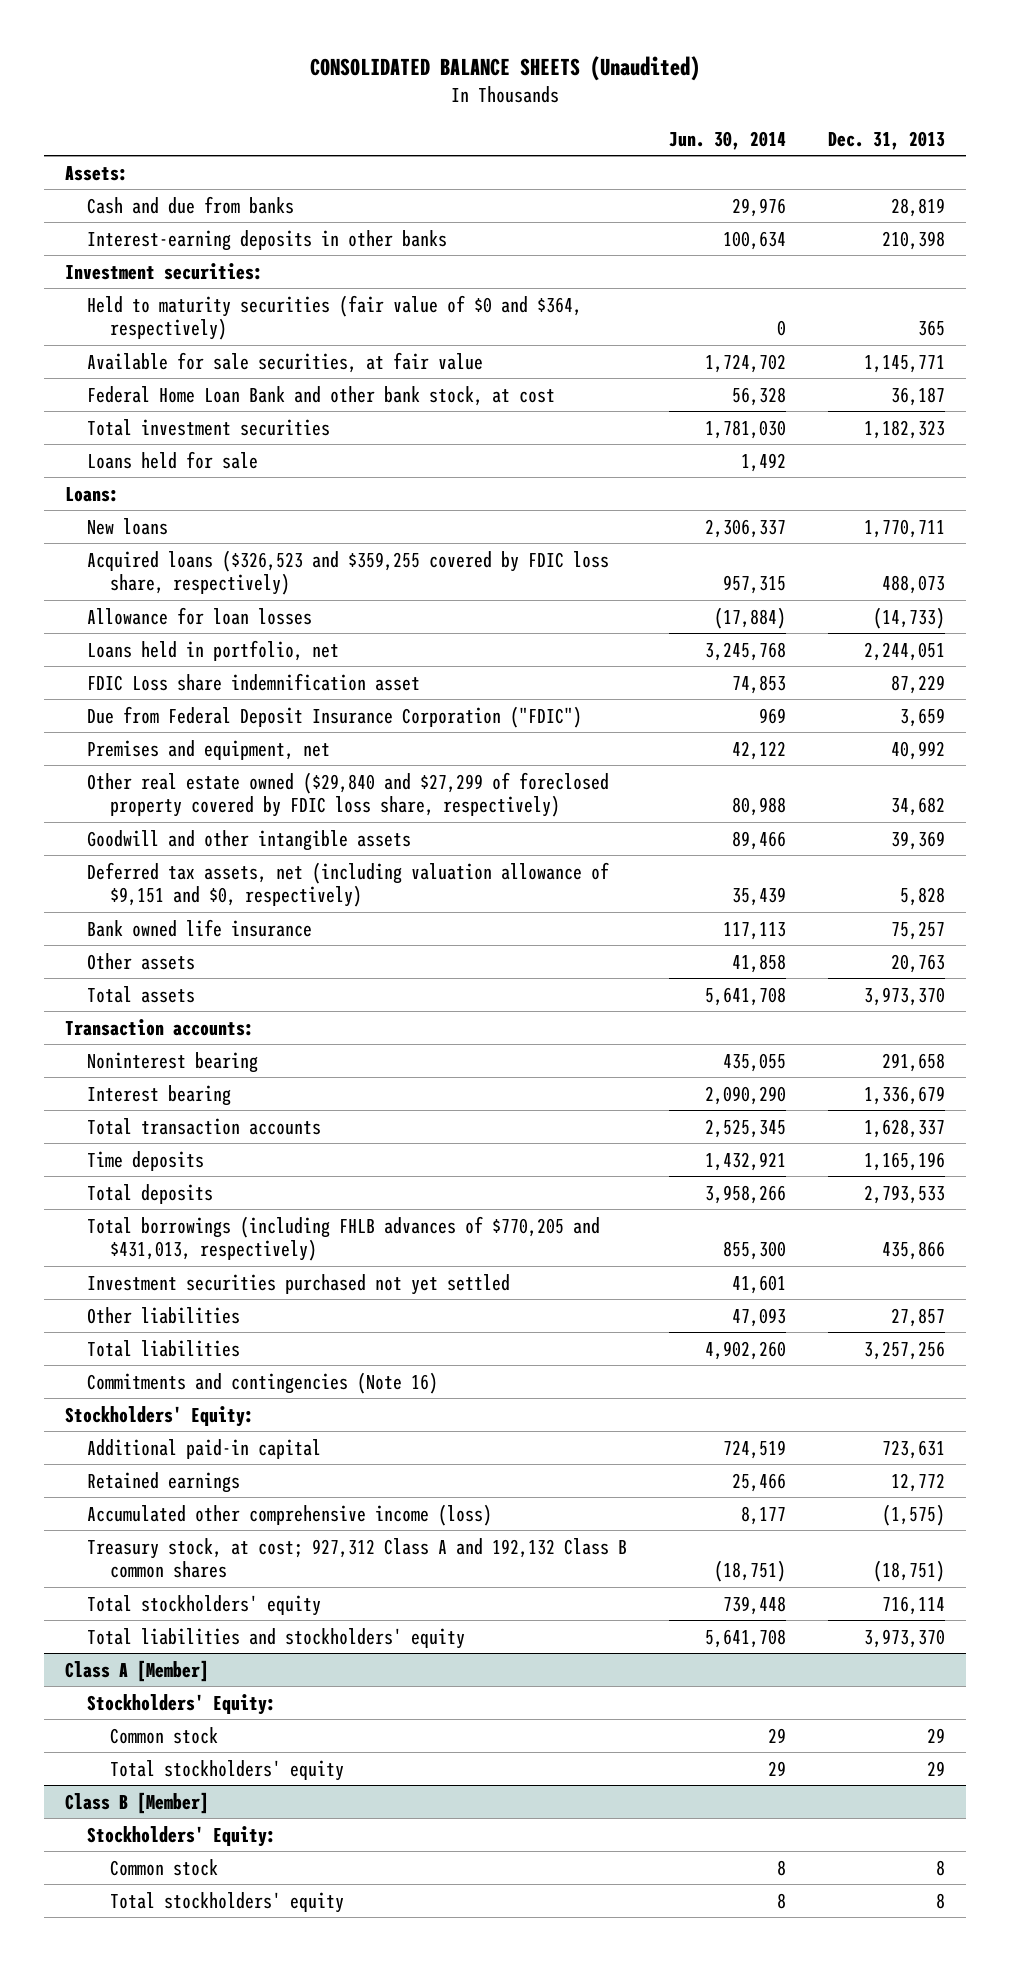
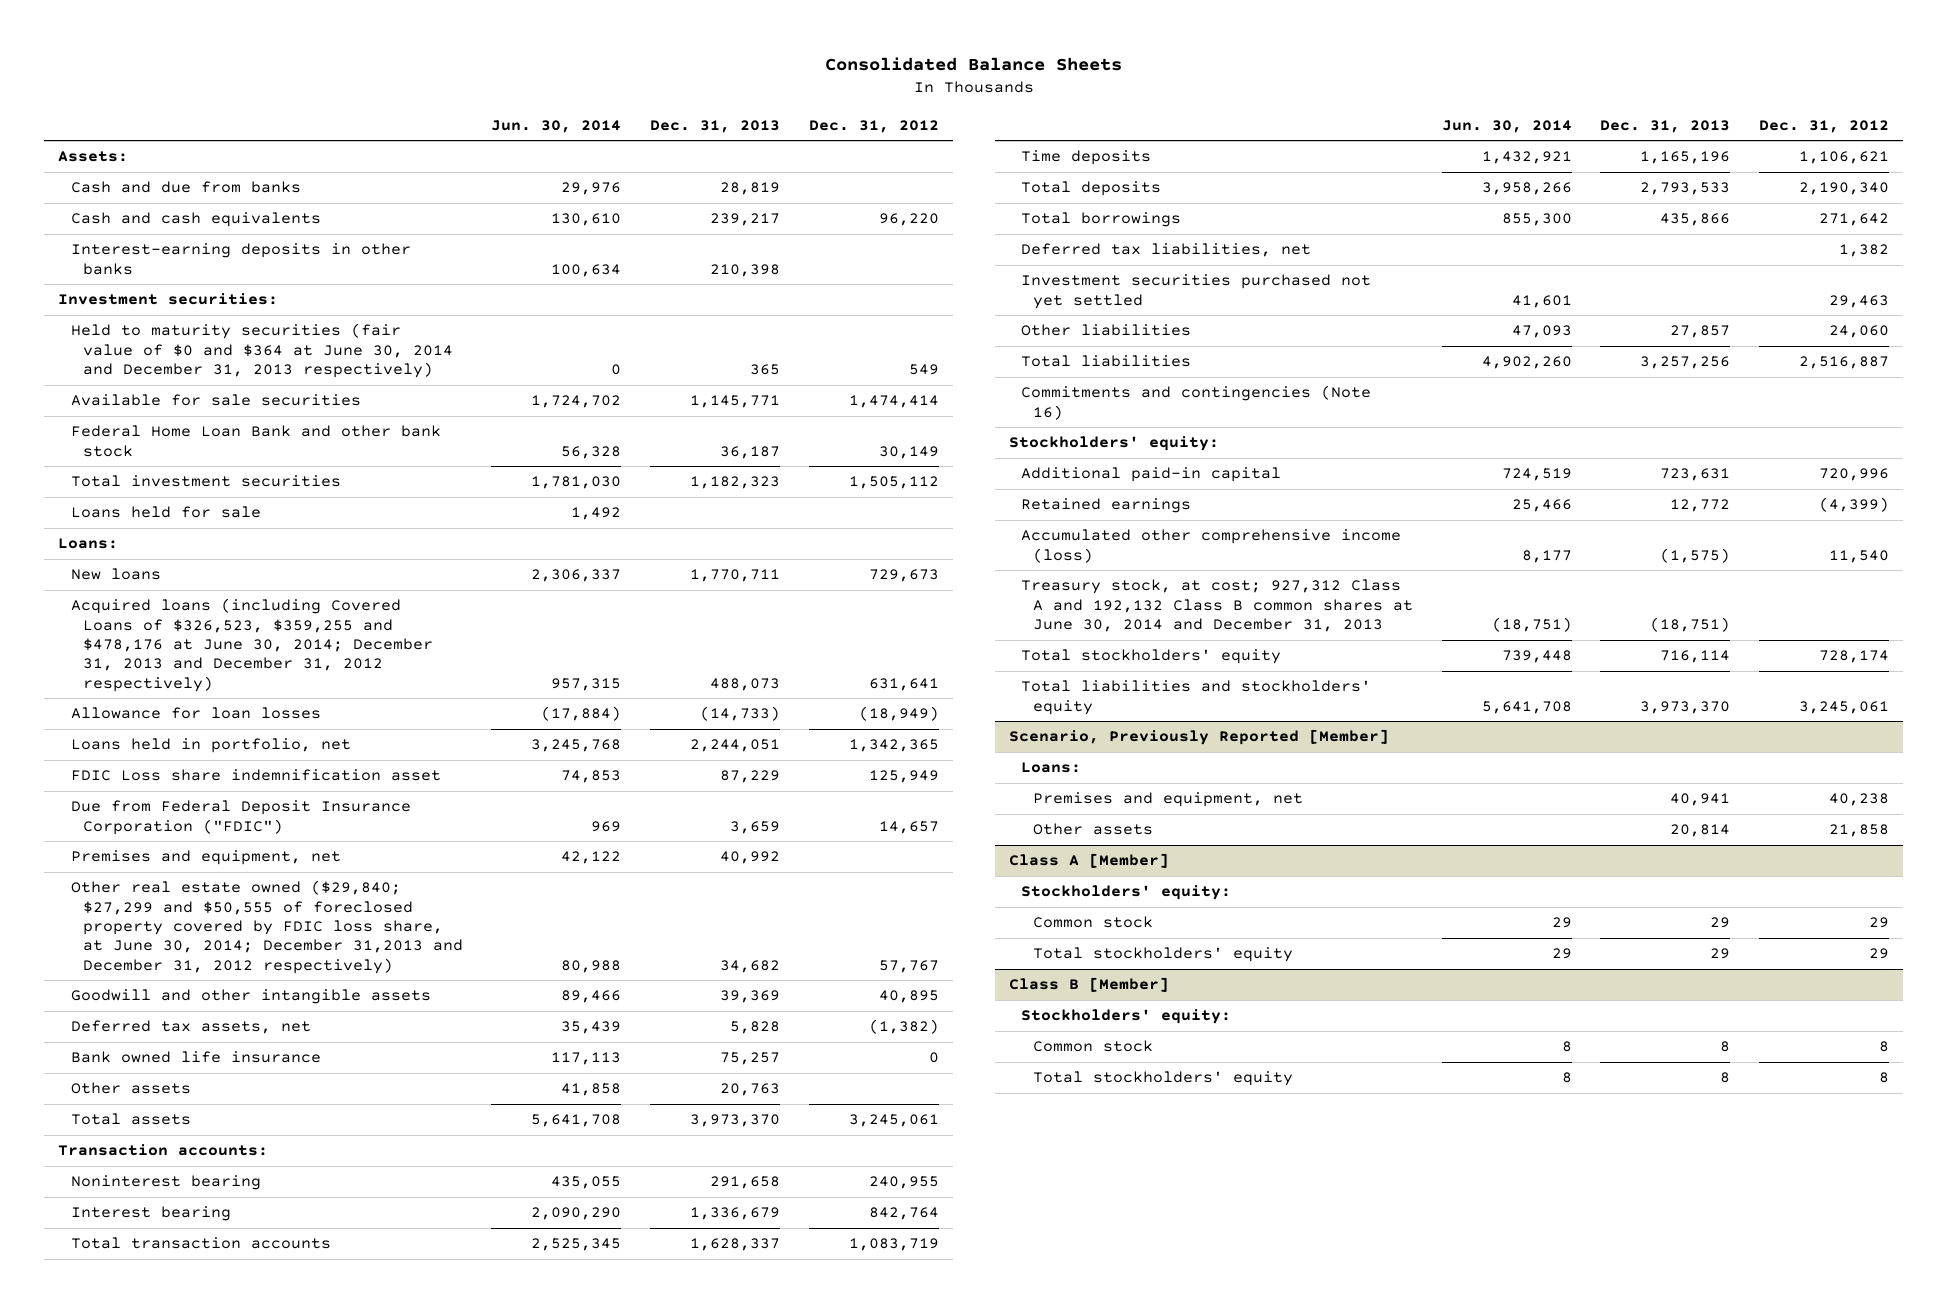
[309,55,700,81] CONSOLIDATED BALANCE SHEETS (Unaudited) -> [824,56,1122,71] Consolidated Balance Sheets
none -> [808,119,939,133] Dec. 31, 2012
none -> [70,212,321,228] Cash and cash equivalents
[87,294,583,341] Held to maturity securities (fair value of $0 and $364, respectively) -> [70,323,453,379] Held to maturity securities (fair value of $0 and $364 at June 30, 2014 and December 31, 2013 respectively)
[87,351,484,373] Available for sale securities, at fair value -> [70,394,361,407] Available for sale securities
[87,385,556,406] Federal Home Loan Bank and other bank stock, at cost -> [70,425,441,457] Federal Home Loan Bank and other bank stock
[87,549,610,596] Acquired loans ($326,523 and $359,255 covered by FDIC loss share, respectively) -> [70,598,433,692] Acquired loans (including Covered Loans of $326,523, $359,255 and $478,176 at June 30, 2014; December 31, 2013 and December 31, 2012 respectively)
[87,771,610,818] Other real estate owned ($29,840 and $27,299 of foreclosed property covered by FDIC loss share, respectively) -> [70,880,463,974] Other real estate owned ($29,840; $27,299 and $50,555 of foreclosed property covered by FDIC loss share, at June 30, 2014; December 31,2013 and December 31, 2012 respectively)
[87,861,610,908] Deferred tax assets, net (including valuation allowance of $9,151 and $0, respectively) -> [70,1020,311,1035] Deferred tax assets, net
[87,1215,601,1262] Total borrowings (including FHLB advances of $770,205 and $431,013, respectively) -> [1021,212,1182,228] Total borrowings
none -> [1021,243,1312,258] Deferred tax liabilities, net
[64,1405,254,1427] Stockholders' Equity: -> [1008,436,1219,452] Stockholders' equity:
[87,1537,628,1579] Treasury stock, at cost; 927,312 Class A and 192,132 Class B common shares -> [1021,579,1414,633] Treasury stock, at cost; 927,312 Class A and 192,132 Class B common shares at June 30, 2014 and December 31, 2013
none -> [1008,729,1389,746] Scenario, Previously Reported [Member]
none -> [1021,762,1082,774] Loans:
none -> [1033,792,1304,808] Premises and equipment, net
none -> [1033,823,1154,836] Other assets
[87,1693,277,1715] Stockholders' Equity: -> [1021,885,1232,901] Stockholders' equity:
[87,1825,277,1847] Stockholders' Equity: -> [1021,1009,1232,1025] Stockholders' equity:

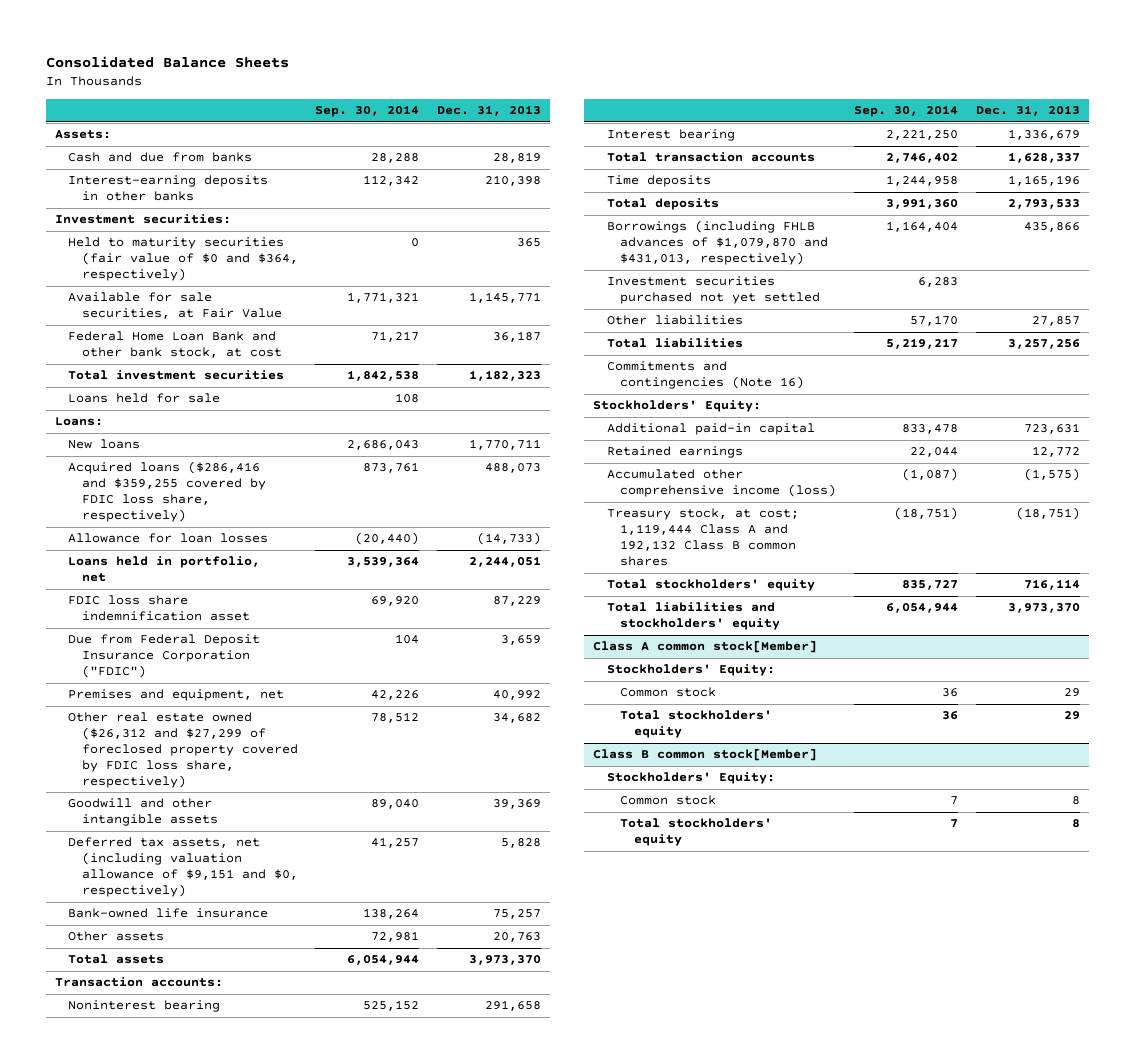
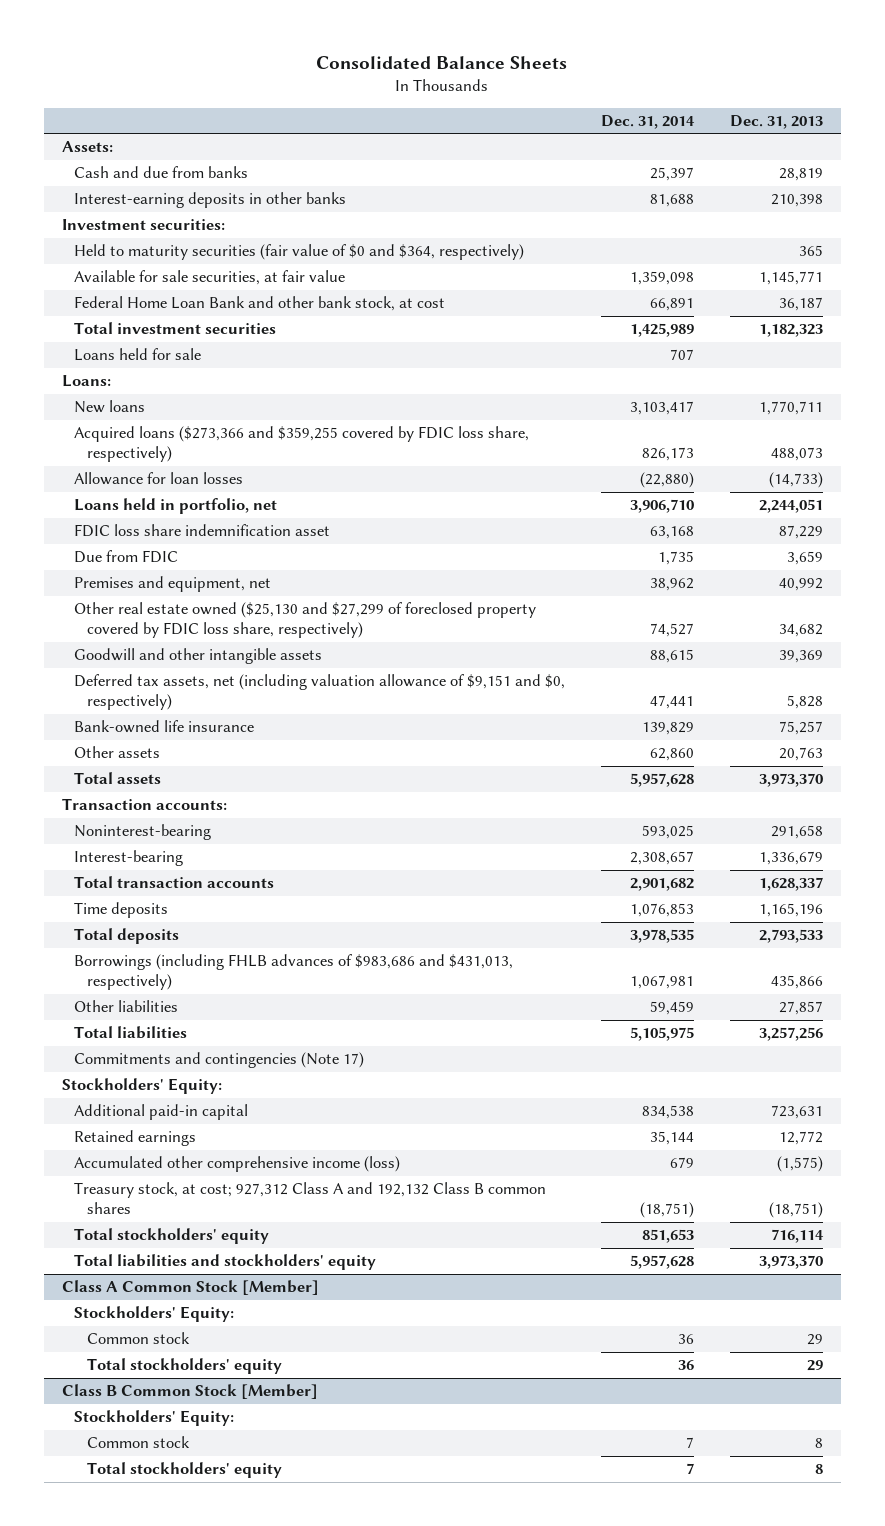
[315,105,420,118] Sep. 30, 2014 -> none
none -> [601,114,696,129] Dec. 31, 2014
[68,292,282,320] Available for sale securities, at Fair Value -> [74,270,346,286] Available for sale securities, at fair value
[68,461,266,523] Acquired loans ($286,416 and $359,255 covered by FDIC loss share, respectively) -> [74,426,530,463] Acquired loans ($273,366 and $359,255 covered by FDIC loss share, respectively)
[68,634,261,679] Due from Federal Deposit Insurance Corporation ("FDIC") -> [74,550,179,564] Due from FDIC
[68,712,298,789] Other real estate owned ($26,312 and $27,299 of foreclosed property covered by FDIC loss share, respectively) -> [74,602,537,639] Other real estate owned ($25,130 and $27,299 of foreclosed property covered by FDIC loss share, respectively)
[68,1000,221,1013] Noninterest bearing -> [74,824,212,841] Noninterest-bearing
[606,129,735,142] Interest bearing -> [74,850,184,867] Interest-bearing
[606,276,821,305] Investment securities purchased not yet settled -> none
[606,220,829,266] Borrowings (including FHLB advances of $1,079,870 and $431,013, respectively) -> [74,954,514,991] Borrowings (including FHLB advances of $983,686 and $431,013, respectively)
[606,361,805,390] Commitments and contingencies (Note 16) -> [74,1052,365,1069] Commitments and contingencies (Note 17)
[606,508,799,567] Treasury stock, at cost; 1,119,444 Class A and 192,132 Class B common shares -> [74,1182,547,1215] Treasury stock, at cost; 927,312 Class A and 192,132 Class B common shares
[593,640,818,654] Class A common stock[Member] -> [61,1280,319,1296] Class A Common Stock [Member]
[593,748,818,762] Class B common stock[Member] -> [61,1384,318,1400] Class B Common Stock [Member]

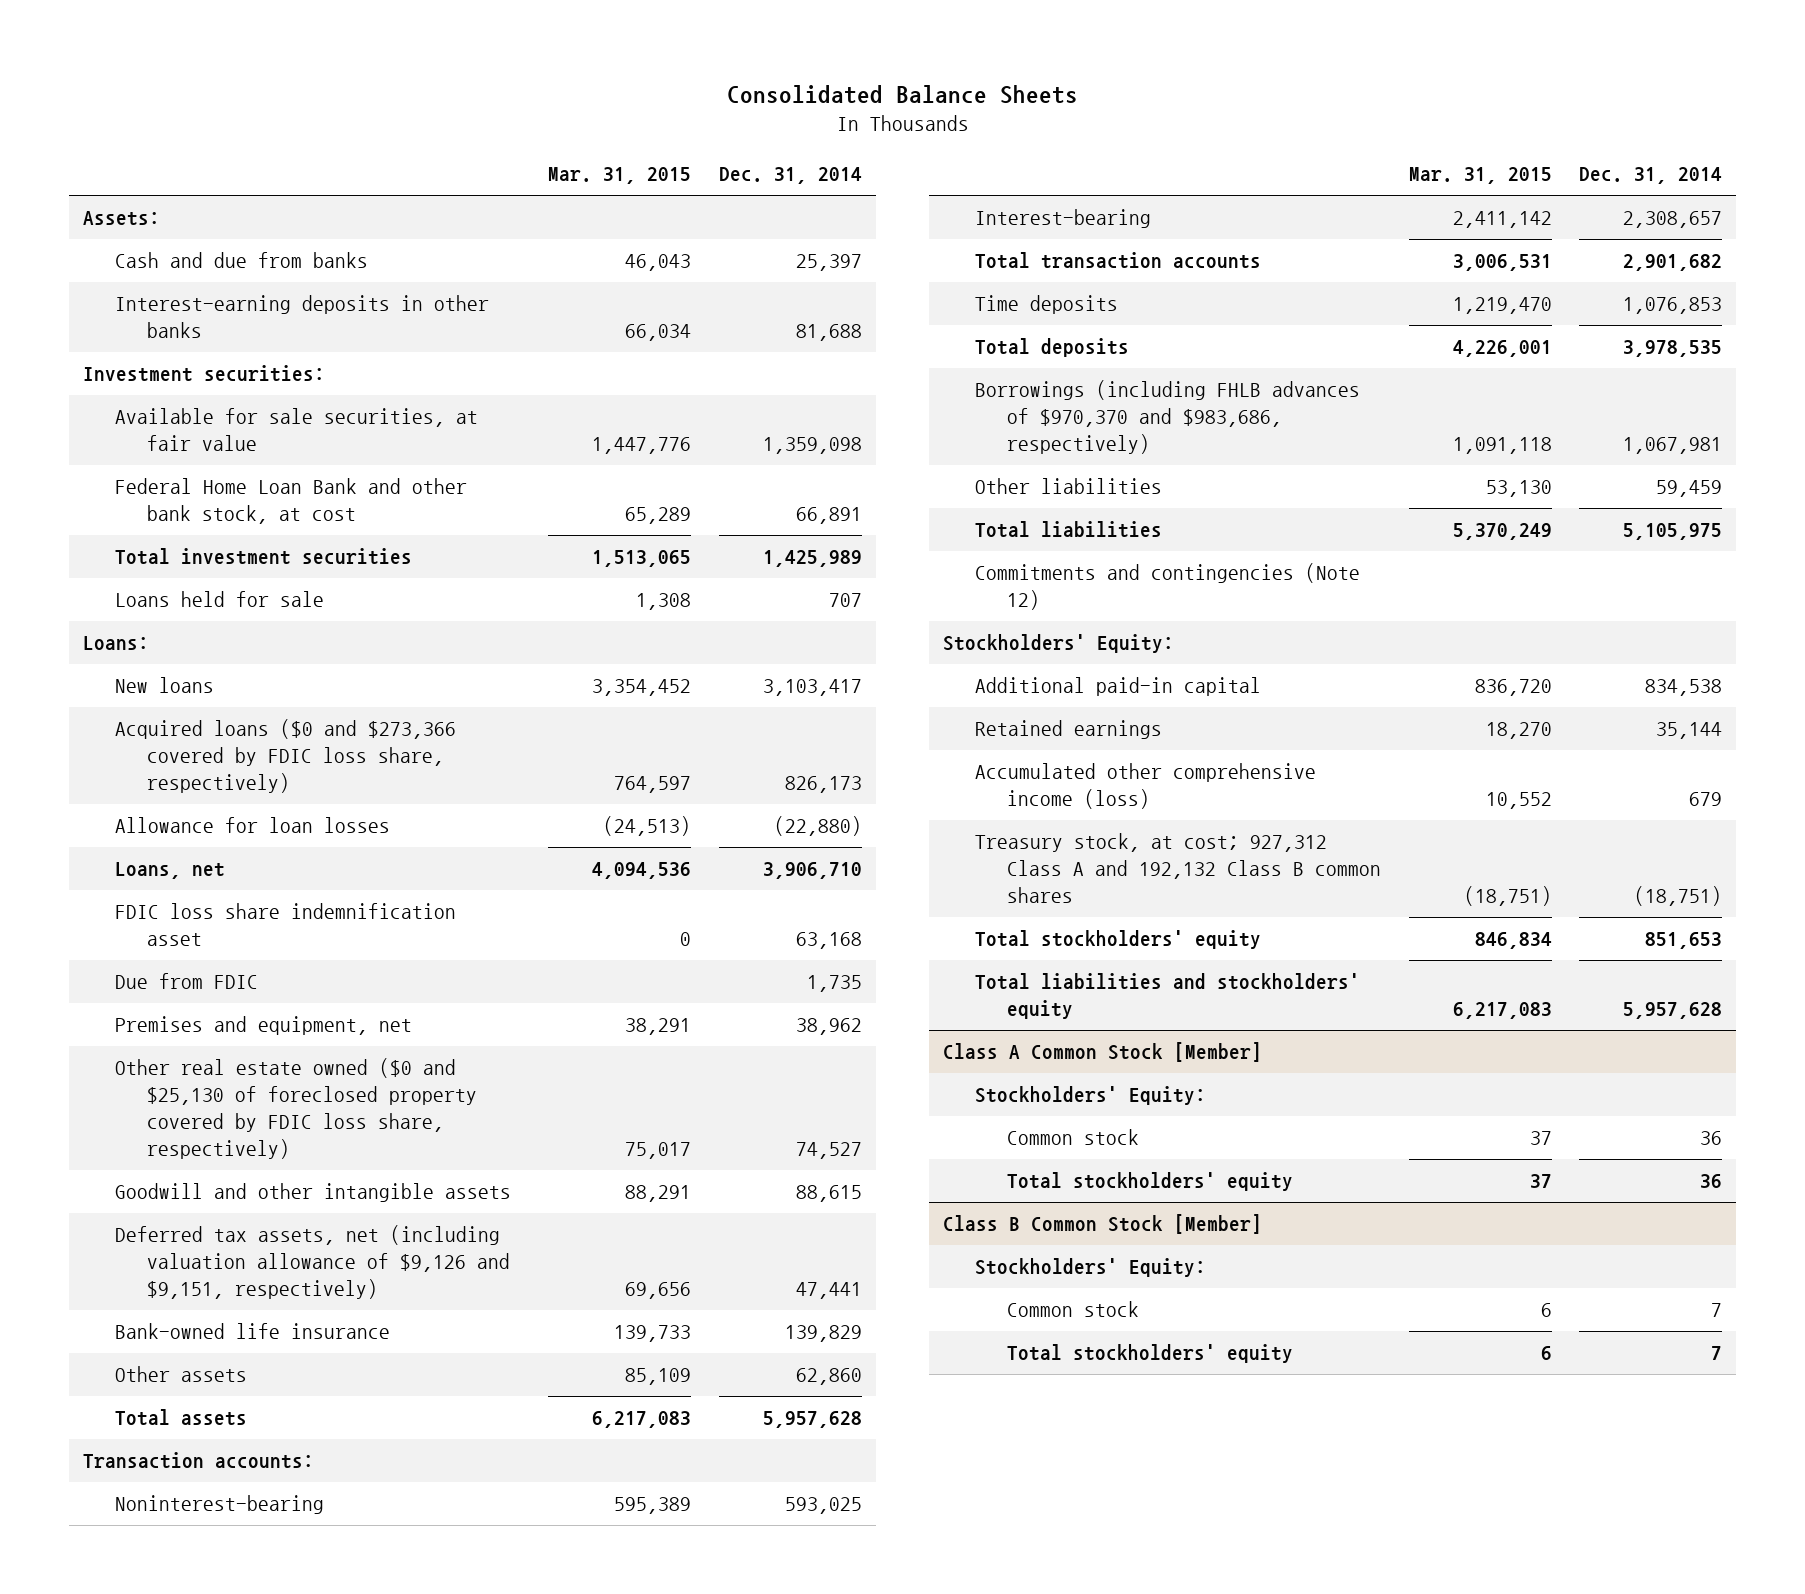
[729,114,823,129] Dec. 31, 2013 -> none
none -> [548,167,692,185] Mar. 31, 2015
[74,244,525,261] Held to maturity securities (fair value of $0 and $364, respectively) -> none
[74,426,530,463] Acquired loans ($273,366 and $359,255 covered by FDIC loss share, respectively) -> [114,719,456,794] Acquired loans ($0 and $273,366 covered by FDIC loss share, respectively)
[74,498,278,515] Loans held in portfolio, net -> [114,862,225,880] Loans, net
[74,602,537,639] Other real estate owned ($25,130 and $27,299 of foreclosed property covered by FDIC loss share, respectively) -> [114,1058,477,1160] Other real estate owned ($0 and $25,130 of foreclosed property covered by FDIC loss share, respectively)
[74,674,566,711] Deferred tax assets, net (including valuation allowance of $9,151 and $0, respectively) -> [114,1225,510,1300] Deferred tax assets, net (including valuation allowance of $9,126 and $9,151, respectively)
[74,954,514,991] Borrowings (including FHLB advances of $983,686 and $431,013, respectively) -> [974,380,1360,455] Borrowings (including FHLB advances of $970,370 and $983,686, respectively)
[74,1052,365,1069] Commitments and contingencies (Note 17) -> [974,563,1360,611] Commitments and contingencies (Note 12)

